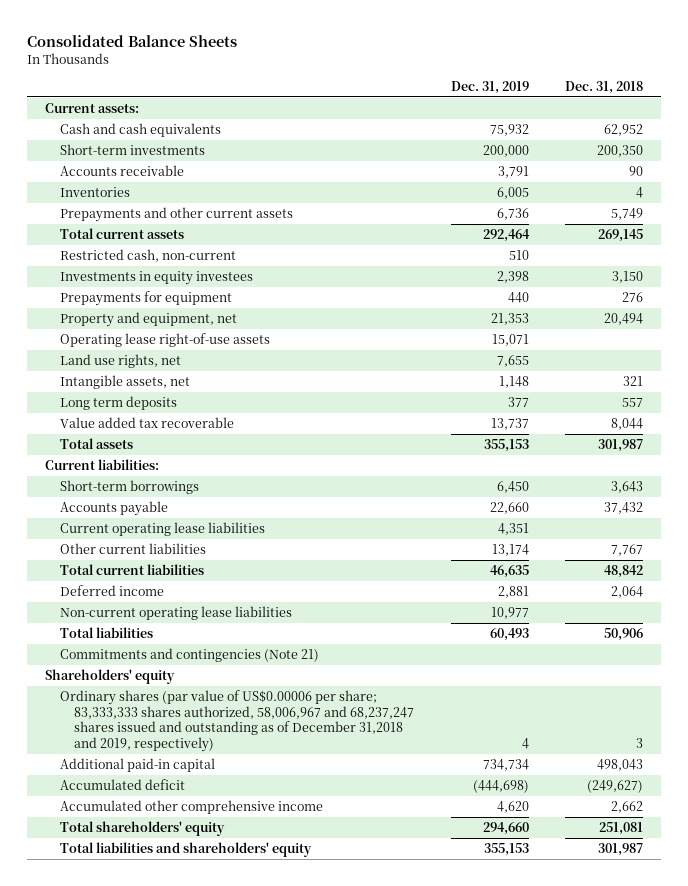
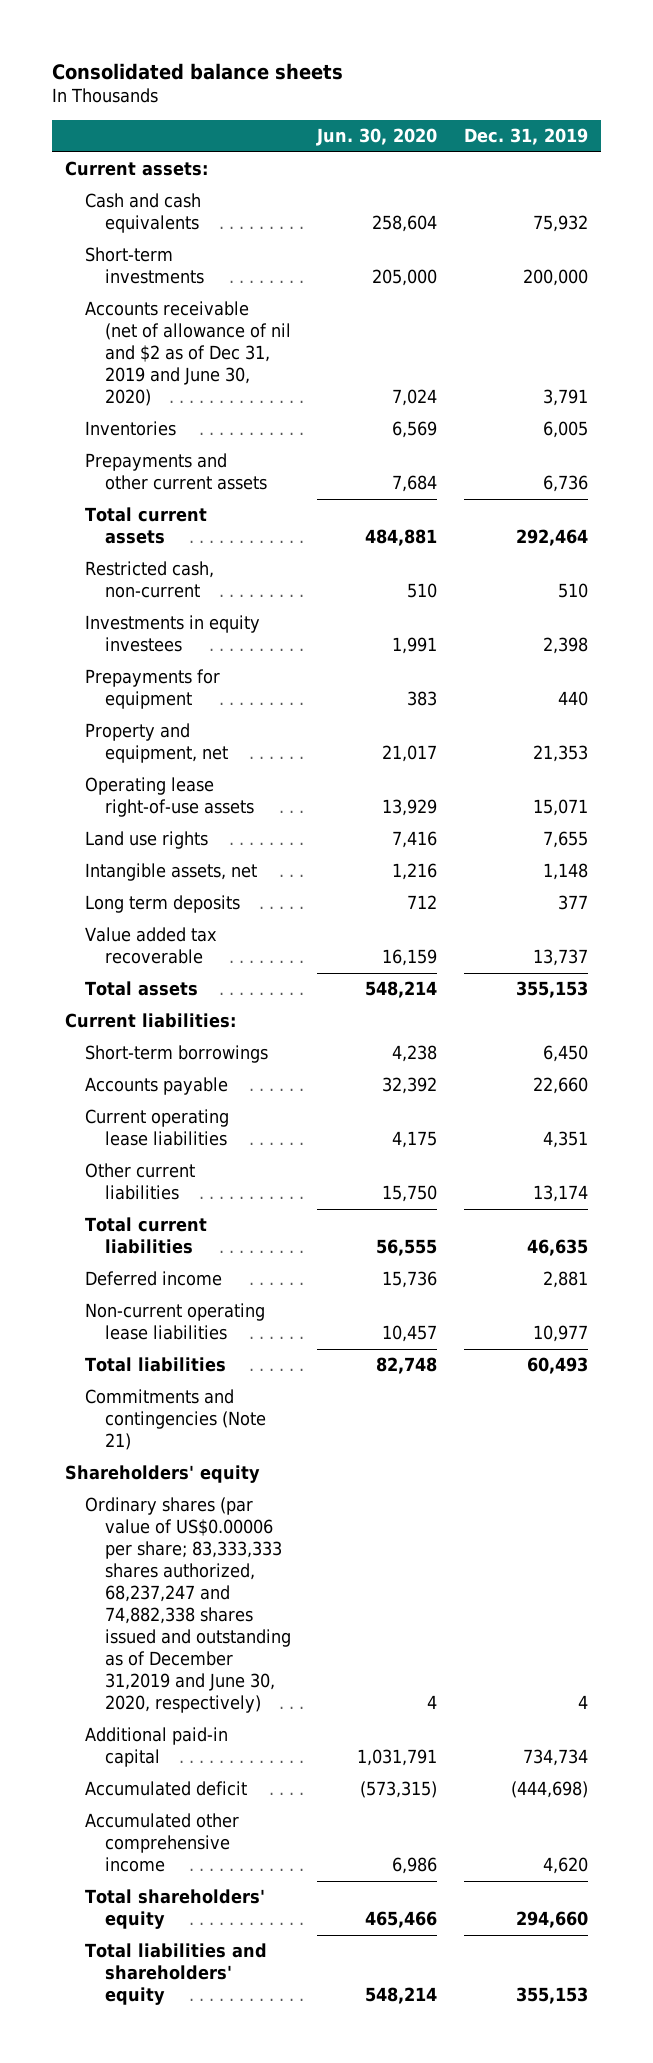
[27,34,238,47] Consolidated Balance Sheets -> [51,62,343,80] Consolidated balance sheets
[564,81,643,95] Dec. 31, 2018 -> none
none -> [316,128,438,147] Jun. 30, 2020
[59,164,184,176] Accounts receivable -> [84,301,291,407] Accounts receivable (net of allowance of nil and $2 as of Dec 31, 2019 and June 30, 2020)
[59,353,181,368] Land use rights, net -> [84,831,208,850] Land use rights
[59,689,415,752] Ordinary shares (par value of US$0.00006 per share; 83,333,333 shares authorized, 58,006,967 and 68,237,247 shares issued and outstanding as of December 31,2018 and 2019, respectively) -> [84,1497,291,1714] Ordinary shares (par value of US$0.00006 per share; 83,333,333 shares authorized, 68,237,247 and 74,882,338 shares issued and outstanding as of December 31,2019 and June 30, 2020, respectively)

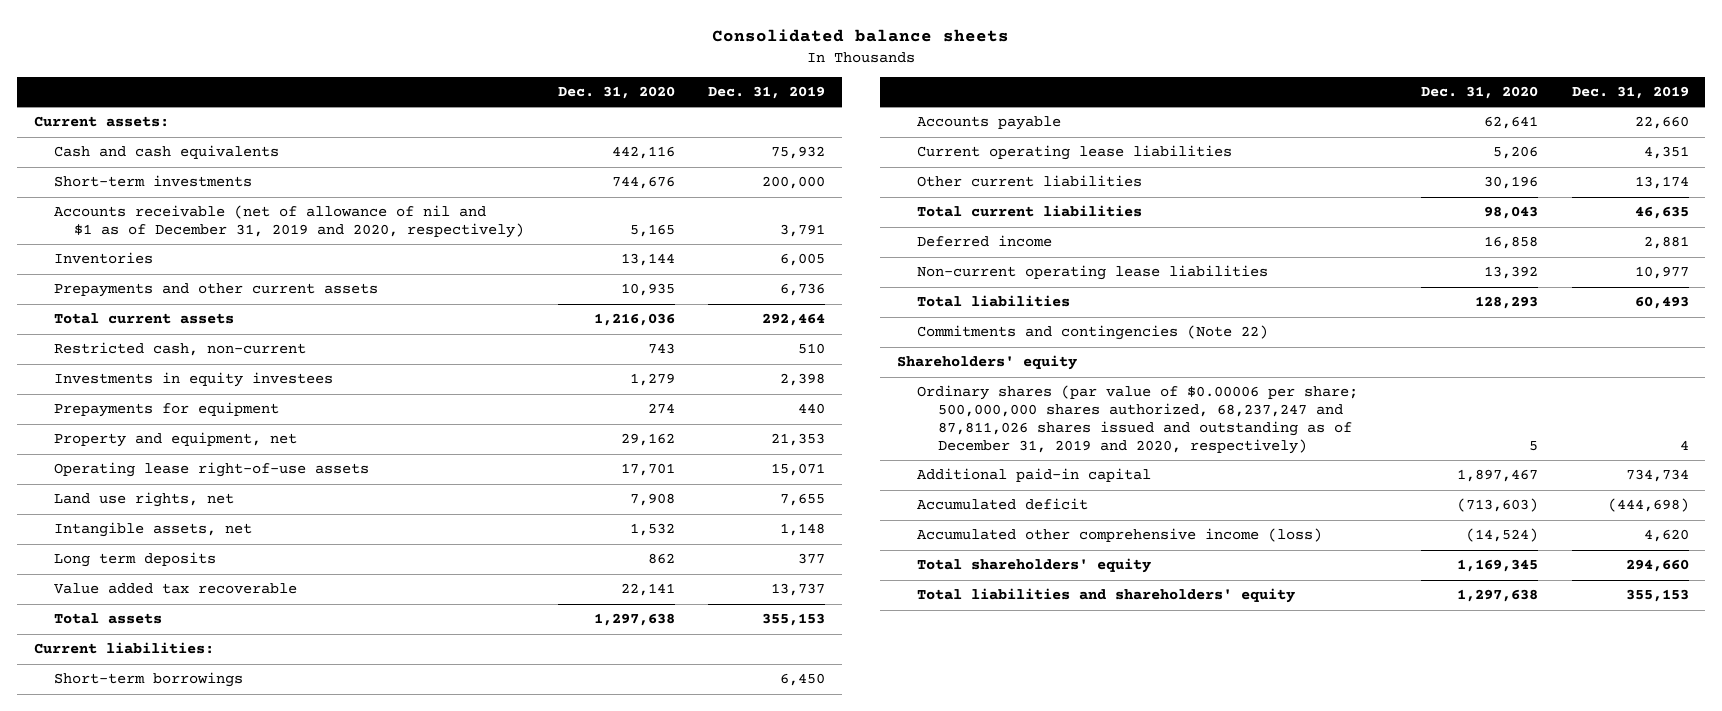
[316,128,438,147] Jun. 30, 2020 -> none
none -> [557,86,675,100] Dec. 31, 2020
[84,301,291,407] Accounts receivable (net of allowance of nil and $2 as of Dec 31, 2019 and June 30, 2020) -> [53,205,525,239] Accounts receivable (net of allowance of nil and $1 as of December 31, 2019 and 2020, respectively)
[84,831,208,850] Land use rights -> [53,492,234,508] Land use rights, net
[84,1389,266,1451] Commitments and contingencies (Note 21) -> [917,325,1269,341] Commitments and contingencies (Note 22)
[84,1497,291,1714] Ordinary shares (par value of US$0.00006 per share; 83,333,333 shares authorized, 68,237,247 and 74,882,338 shares issued and outstanding as of December 31,2019 and June 30, 2020, respectively) -> [917,385,1359,455] Ordinary shares (par value of $0.00006 per share; 500,000,000 shares authorized, 68,237,247 and 87,811,026 shares issued and outstanding as of December 31, 2019 and 2020, respectively)
[84,1813,239,1873] Accumulated other comprehensive income -> [917,528,1323,543] Accumulated other comprehensive income (loss)

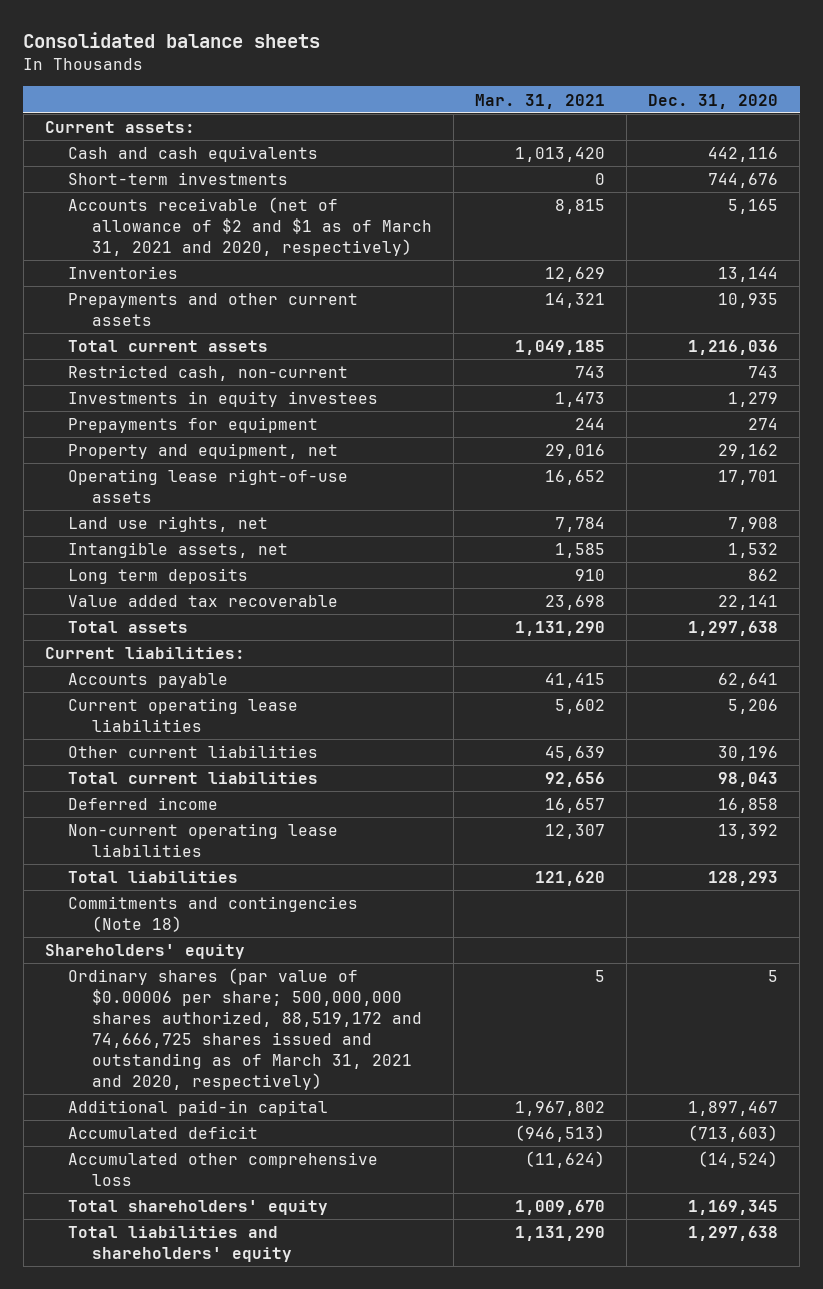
[708,86,826,100] Dec. 31, 2019 -> none
none -> [475,93,606,109] Mar. 31, 2021
[53,205,525,239] Accounts receivable (net of allowance of nil and $1 as of December 31, 2019 and 2020, respectively) -> [68,197,433,257] Accounts receivable (net of allowance of $2 and $1 as of March 31, 2021 and 2020, respectively)
[53,672,243,688] Short-term borrowings -> none
[917,325,1269,341] Commitments and contingencies (Note 22) -> [68,896,359,933] Commitments and contingencies (Note 18)
[917,385,1359,455] Ordinary shares (par value of $0.00006 per share; 500,000,000 shares authorized, 68,237,247 and 87,811,026 shares issued and outstanding as of December 31, 2019 and 2020, respectively) -> [68,968,423,1091] Ordinary shares (par value of $0.00006 per share; 500,000,000 shares authorized, 88,519,172 and 74,666,725 shares issued and outstanding as of March 31, 2021 and 2020, respectively)
[917,528,1323,543] Accumulated other comprehensive income (loss) -> [68,1152,379,1187] Accumulated other comprehensive loss

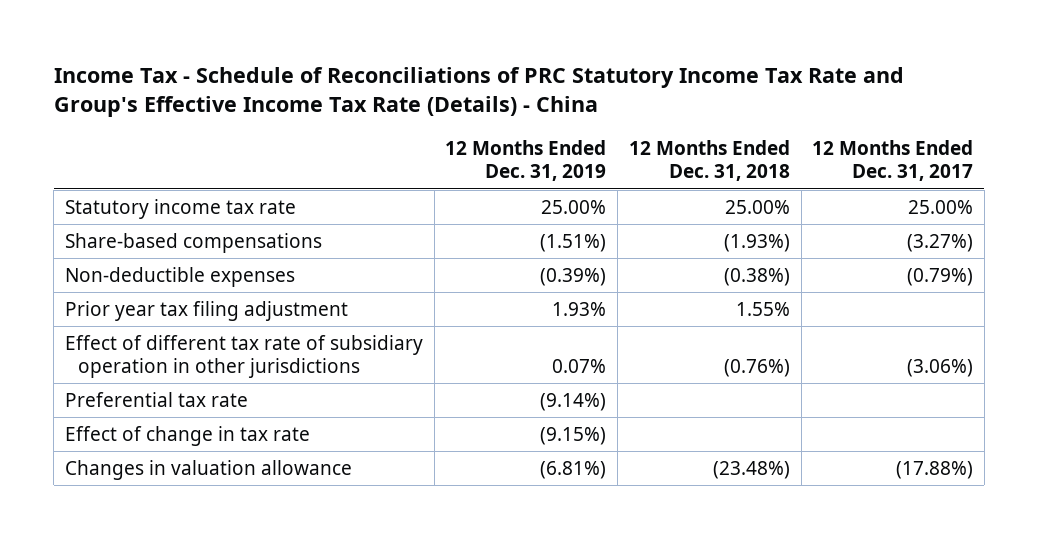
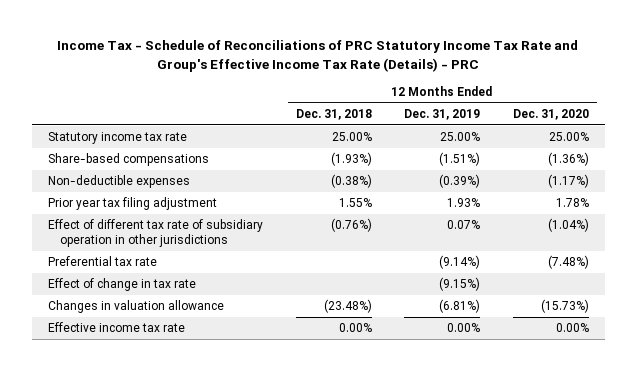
[53,67,904,118] Income Tax - Schedule of Reconciliations of PRC Statutory Income Tax Rate and Group's Effective Income Tax Rate (Details) - China -> [57,40,579,72] Income Tax - Schedule of Reconciliations of PRC Statutory Income Tax Rate and Group's Effective Income Tax Rate (Details) - PRC
[812,140,974,182] 12 Months Ended Dec. 31, 2017 -> none
none -> [512,108,589,120] Dec. 31, 2020
none -> [48,322,186,333] Effective income tax rate

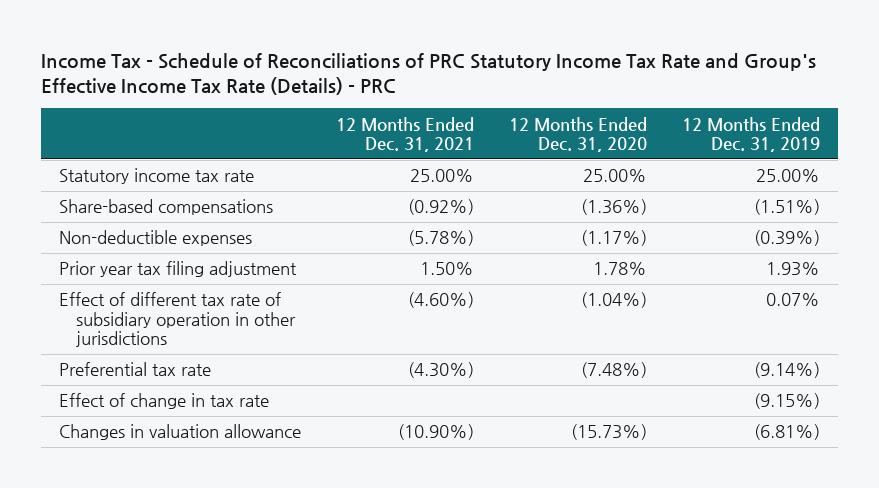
[295,108,372,120] Dec. 31, 2018 -> none
none -> [335,116,474,152] 12 Months Ended Dec. 31, 2021
[48,322,186,333] Effective income tax rate -> none

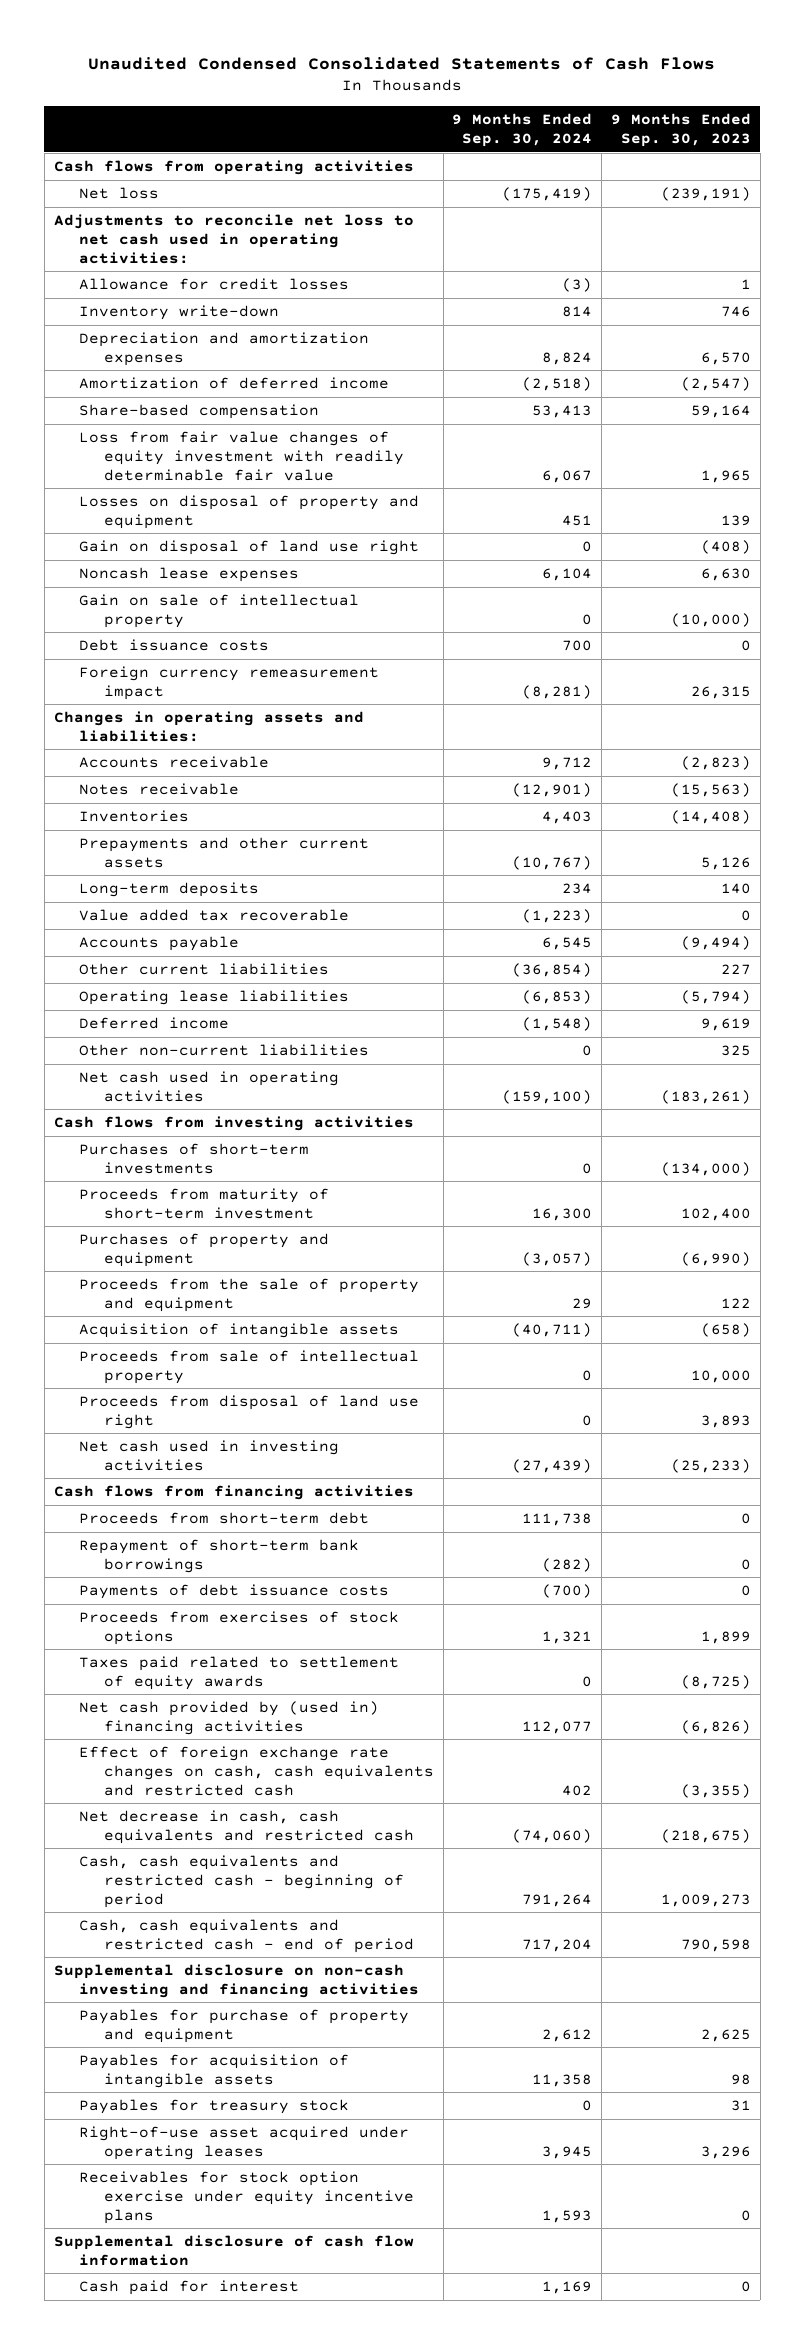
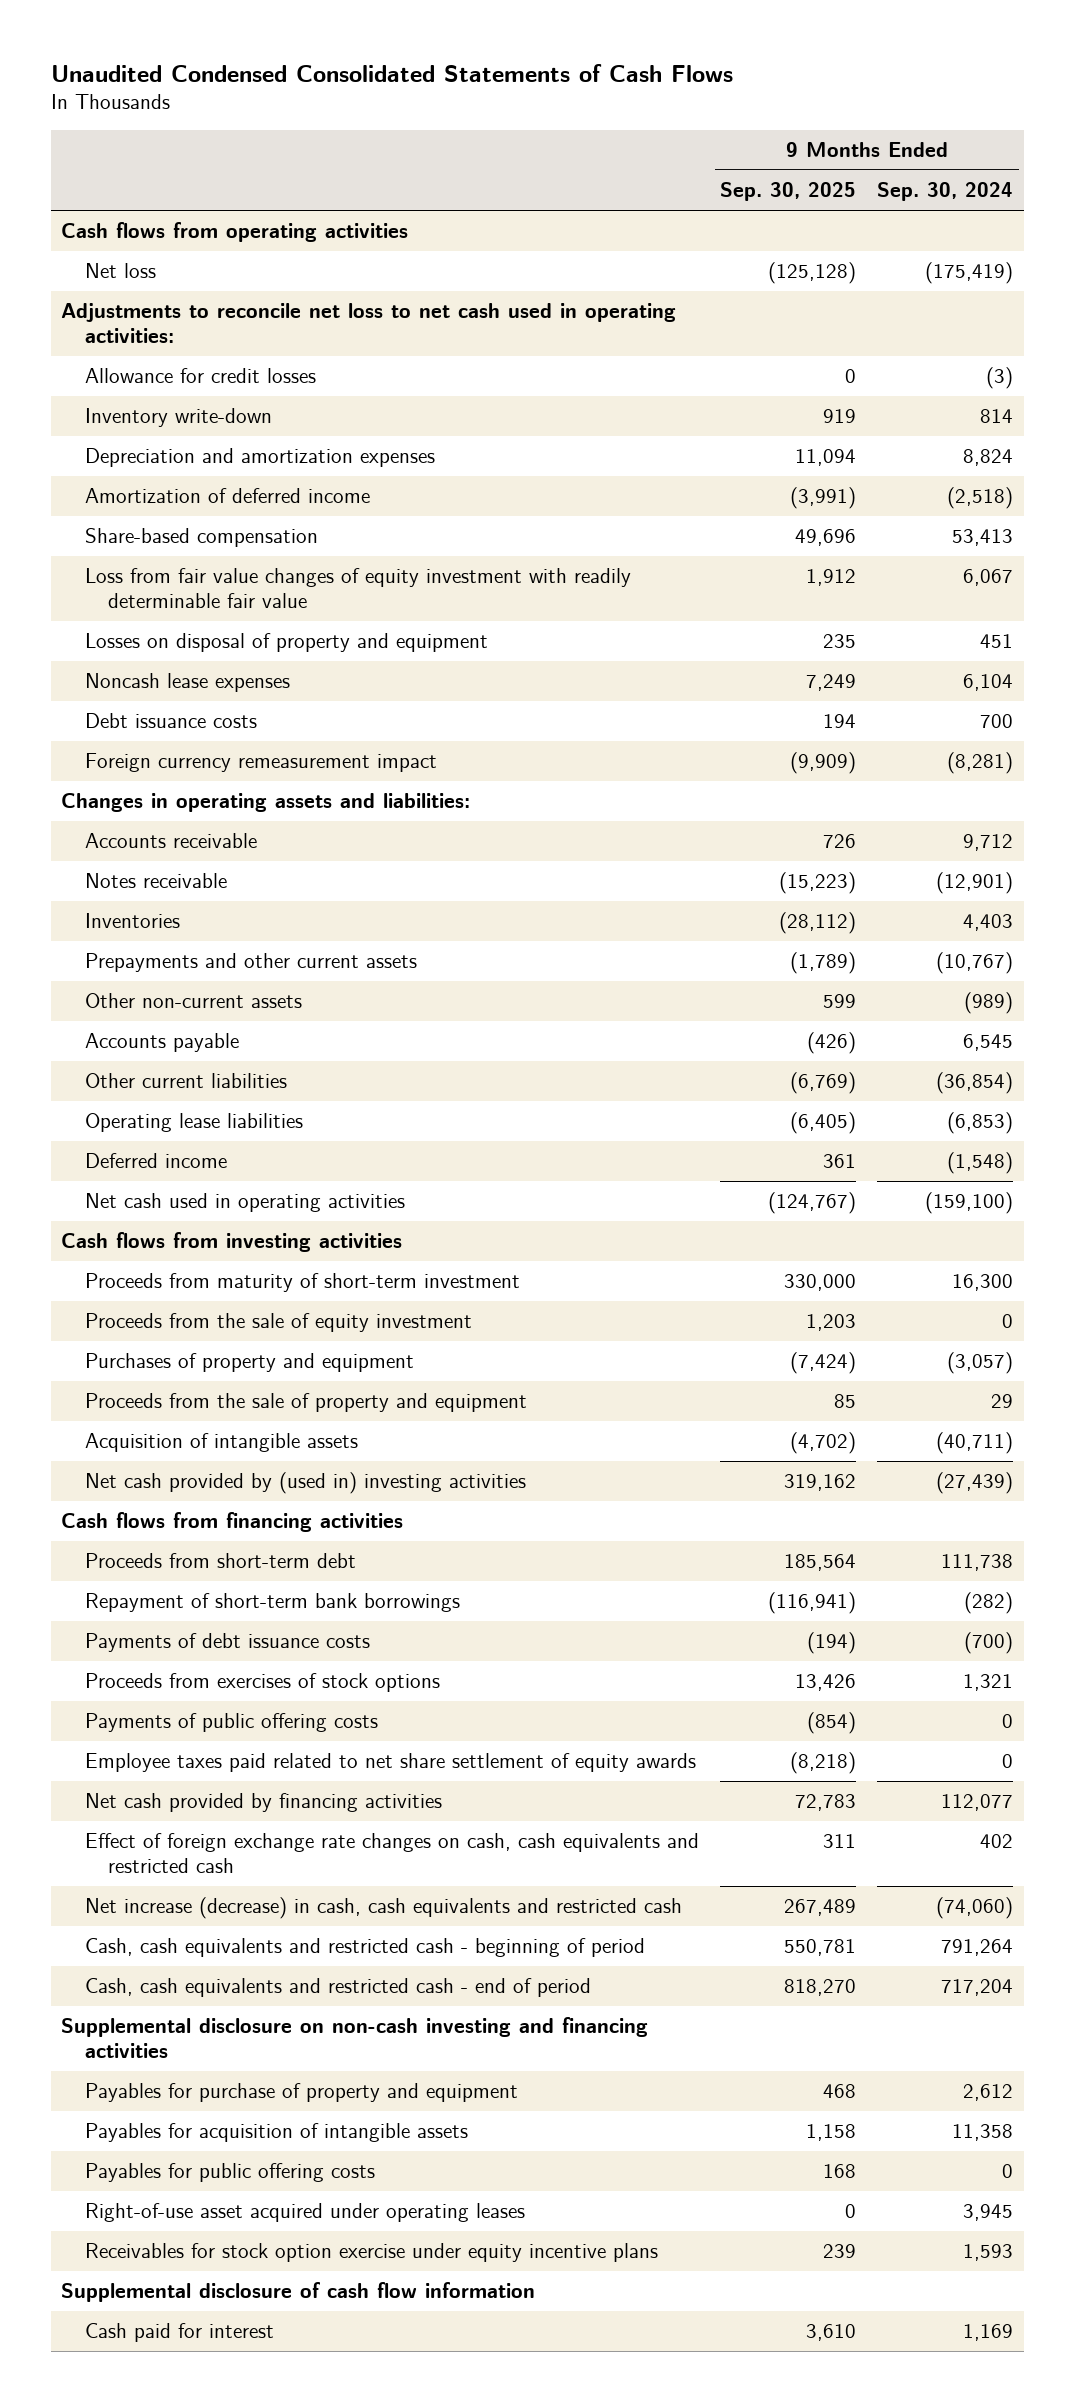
[610,113,751,148] 9 Months Ended Sep. 30, 2023 -> none
none -> [720,182,857,202] Sep. 30, 2025
[78,539,419,555] Gain on disposal of land use right -> none
[78,593,359,628] Gain on sale of intellectual property -> none
[78,881,259,897] Long-term deposits -> none
[78,908,349,921] Value added tax recoverable -> none
none -> [84,993,302,1009] Other non-current assets
[78,1043,369,1056] Other non-current liabilities -> none
[78,1142,309,1174] Purchases of short-term investments -> none
none -> [84,1313,472,1333] Proceeds from the sale of equity investment
[78,1349,419,1384] Proceeds from sale of intellectual property -> none
[78,1394,419,1429] Proceeds from disposal of land use right -> none
[78,1439,339,1471] Net cash used in investing activities -> [84,1472,526,1495] Net cash provided by (used in) investing activities
none -> [84,1713,378,1733] Payments of public offering costs
[78,1655,399,1690] Taxes paid related to settlement of equity awards -> [84,1753,696,1773] Employee taxes paid related to net share settlement of equity awards
[78,1700,379,1735] Net cash provided by (used in) financing activities -> [84,1793,442,1813] Net cash provided by financing activities
[78,1809,415,1844] Net decrease in cash, cash equivalents and restricted cash -> [84,1897,682,1920] Net increase (decrease) in cash, cash equivalents and restricted cash
[78,2098,349,2114] Payables for treasury stock -> none
none -> [84,2163,375,2183] Payables for public offering costs

